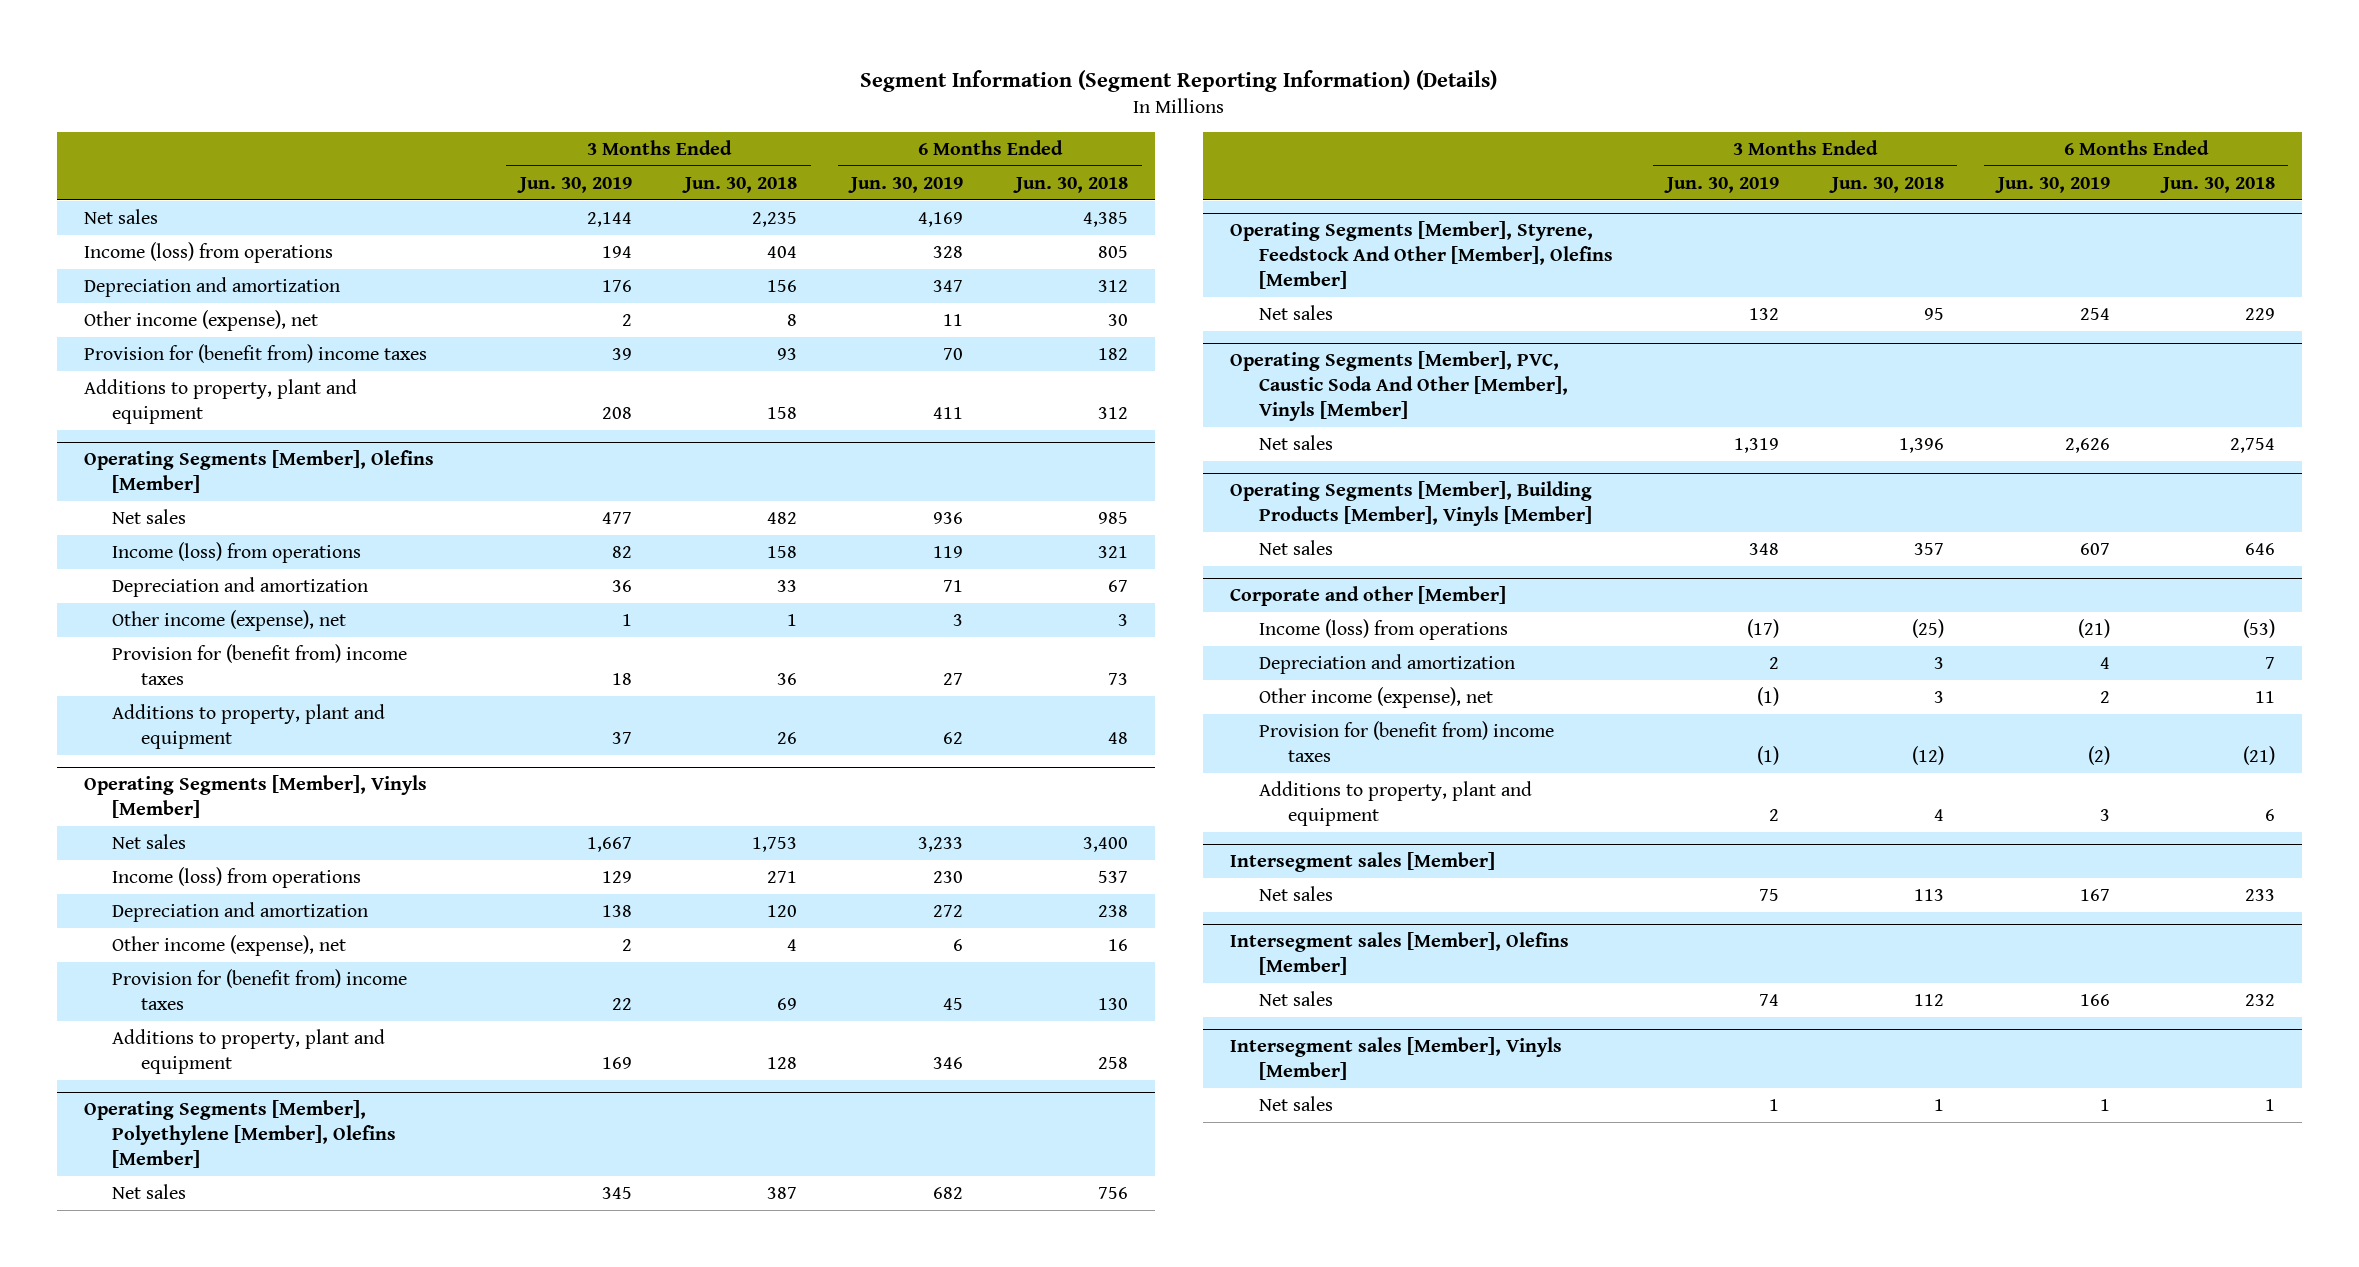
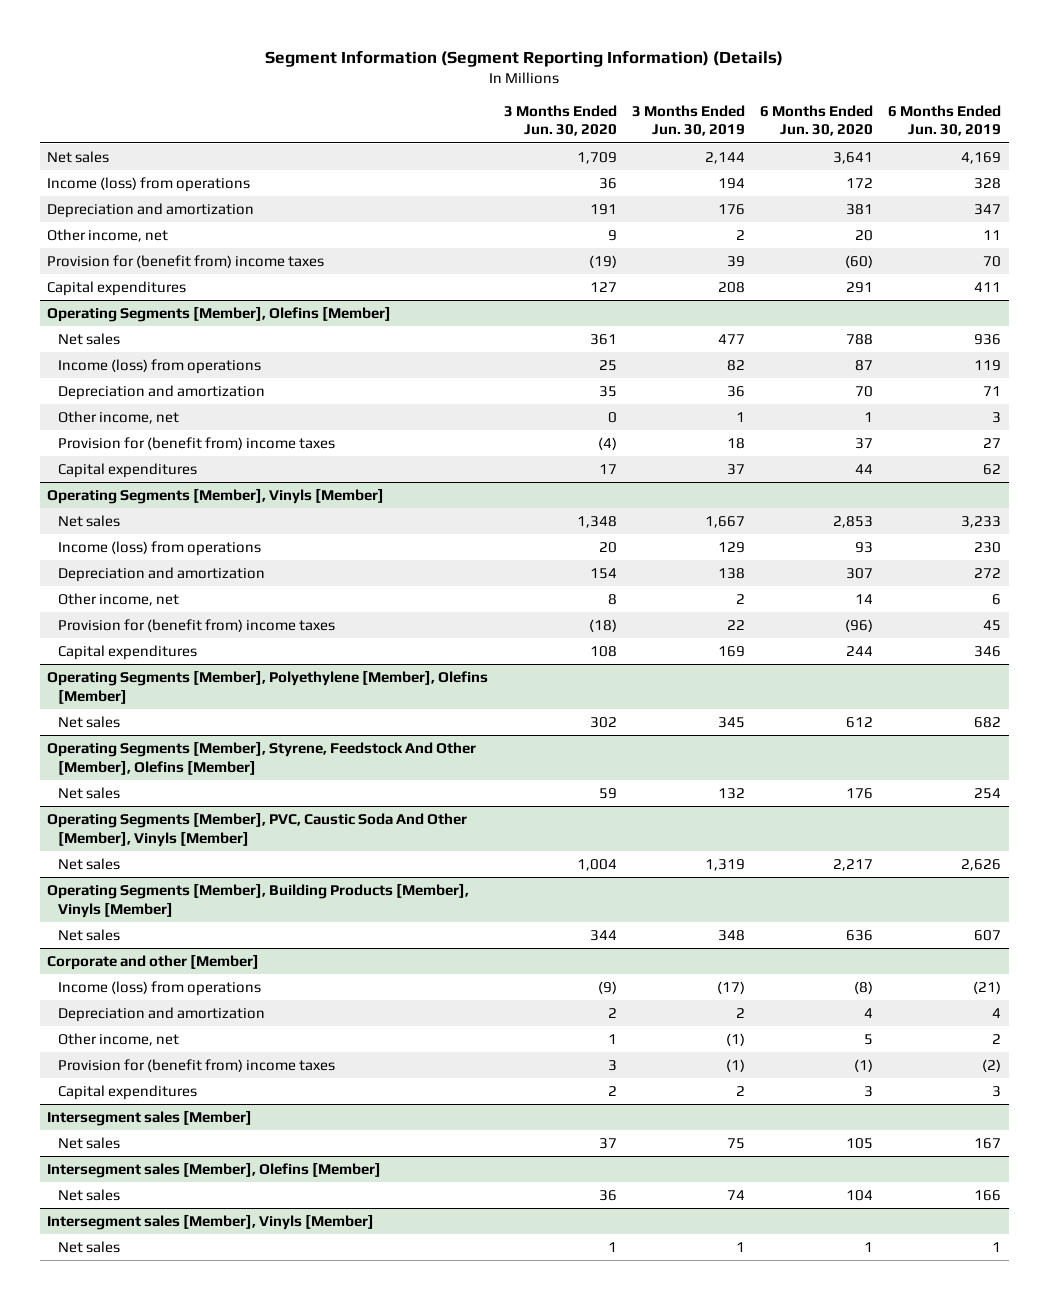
[682,176,798,193] Jun. 30, 2018 -> none
[1013,176,1129,193] Jun. 30, 2018 -> none
none -> [503,104,617,137] 3 Months Ended Jun. 30, 2020
none -> [759,104,873,137] 6 Months Ended Jun. 30, 2020
[83,309,318,331] Other income (expense), net -> [47,228,169,242] Other income, net
[83,378,357,424] Additions to property, plant and equipment -> [47,280,187,296] Capital expenditures
[112,609,347,631] Other income (expense), net -> [58,410,180,424] Other income, net
[112,703,386,749] Additions to property, plant and equipment -> [58,462,198,478] Capital expenditures
[112,934,347,956] Other income (expense), net -> [58,592,180,606] Other income, net
[112,1028,386,1074] Additions to property, plant and equipment -> [58,644,198,660] Capital expenditures
[1259,686,1494,708] Other income (expense), net -> [58,1032,180,1046] Other income, net
[1259,780,1533,826] Additions to property, plant and equipment -> [58,1084,198,1100] Capital expenditures

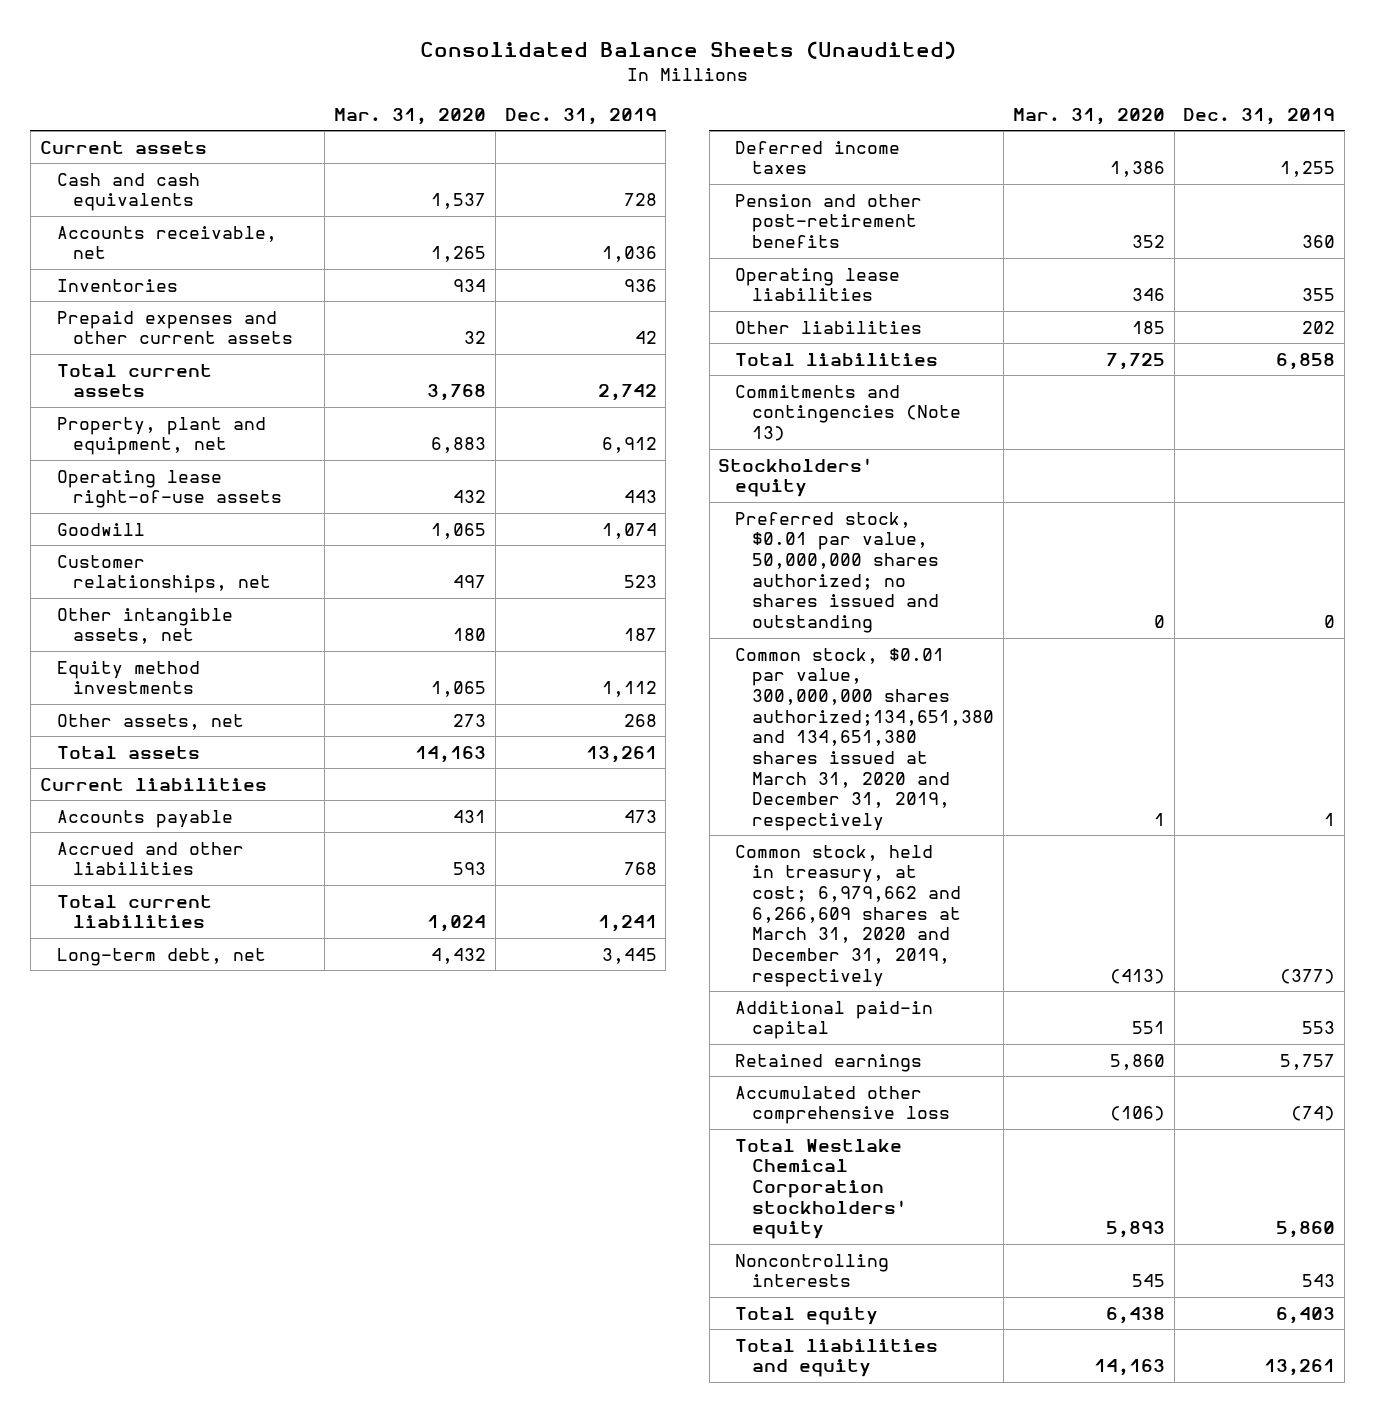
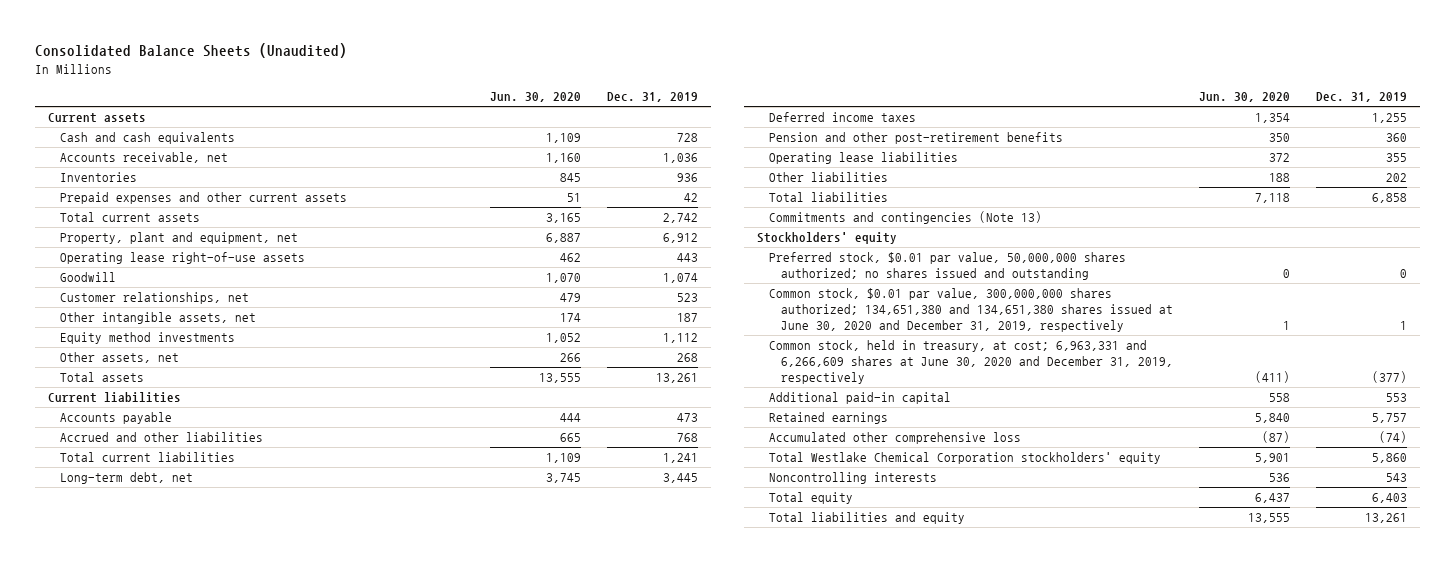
[334,107,487,125] Mar. 31, 2020 -> none
none -> [490,92,582,103] Jun. 30, 2020
[735,647,995,831] Common stock, $0.01 par value, 300,000,000 shares authorized;134,651,380 and 134,651,380 shares issued at March 31, 2020 and December 31, 2019, respectively -> [768,288,1173,333] Common stock, $0.01 par value, 300,000,000 shares authorized; 134,651,380 and 134,651,380 shares issued at June 30, 2020 and December 31, 2019, respectively
[735,844,962,987] Common stock, held in treasury, at cost; 6,979,662 and 6,266,609 shares at March 31, 2020 and December 31, 2019, respectively -> [768,340,1173,385] Common stock, held in treasury, at cost; 6,963,331 and 6,266,609 shares at June 30, 2020 and December 31, 2019, respectively

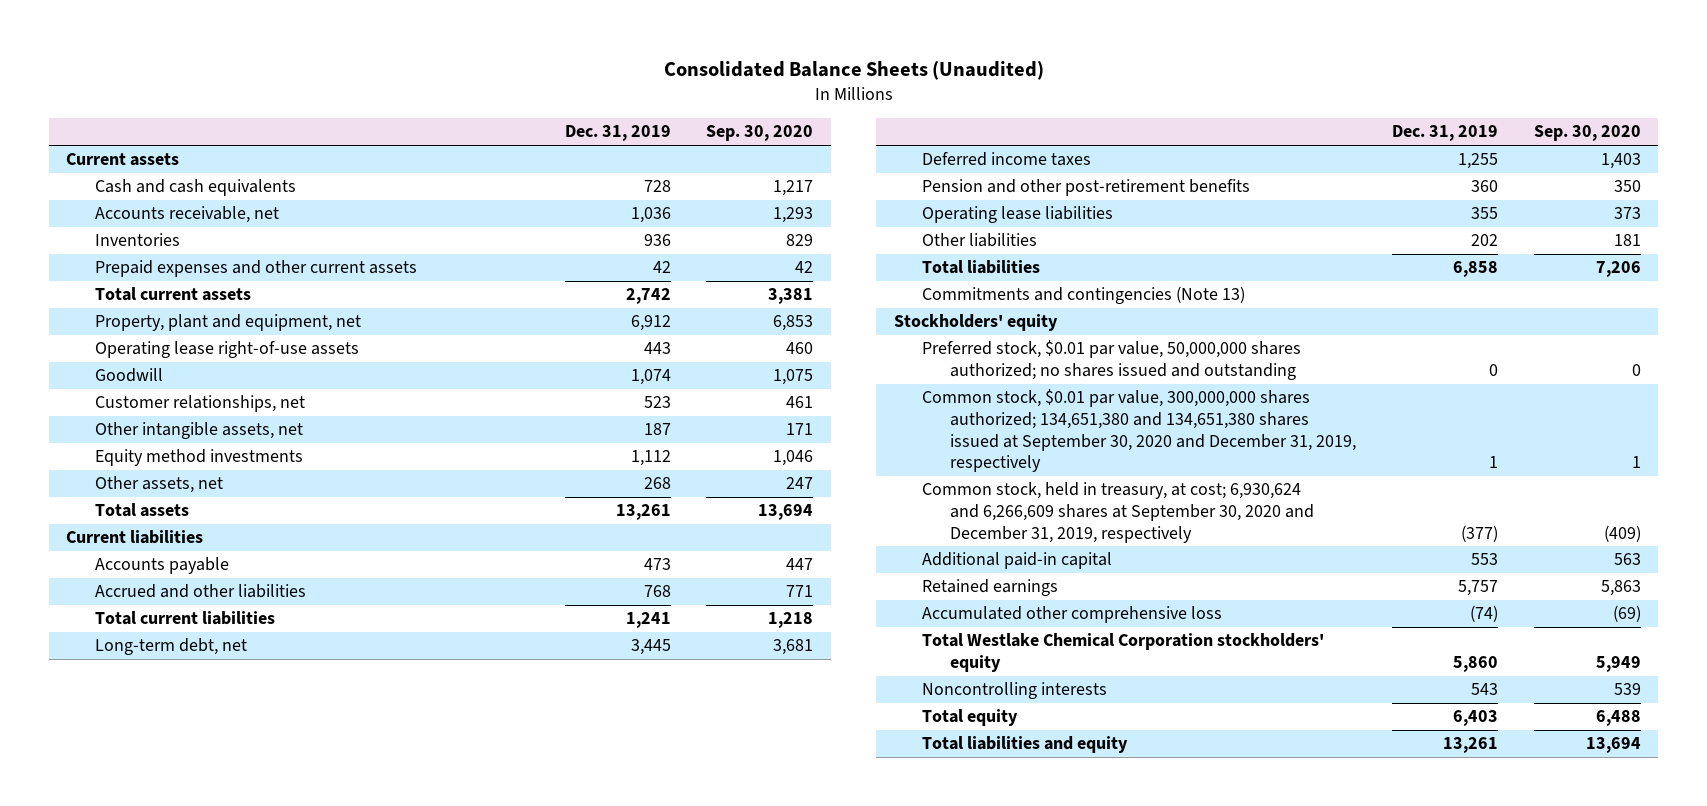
[490,92,582,103] Jun. 30, 2020 -> none
none -> [706,125,814,142] Sep. 30, 2020
[768,288,1173,333] Common stock, $0.01 par value, 300,000,000 shares authorized; 134,651,380 and 134,651,380 shares issued at June 30, 2020 and December 31, 2019, respectively -> [921,389,1356,473] Common stock, $0.01 par value, 300,000,000 shares authorized; 134,651,380 and 134,651,380 shares issued at September 30, 2020 and December 31, 2019, respectively
[768,340,1173,385] Common stock, held in treasury, at cost; 6,963,331 and 6,266,609 shares at June 30, 2020 and December 31, 2019, respectively -> [921,482,1314,543] Common stock, held in treasury, at cost; 6,930,624 and 6,266,609 shares at September 30, 2020 and December 31, 2019, respectively

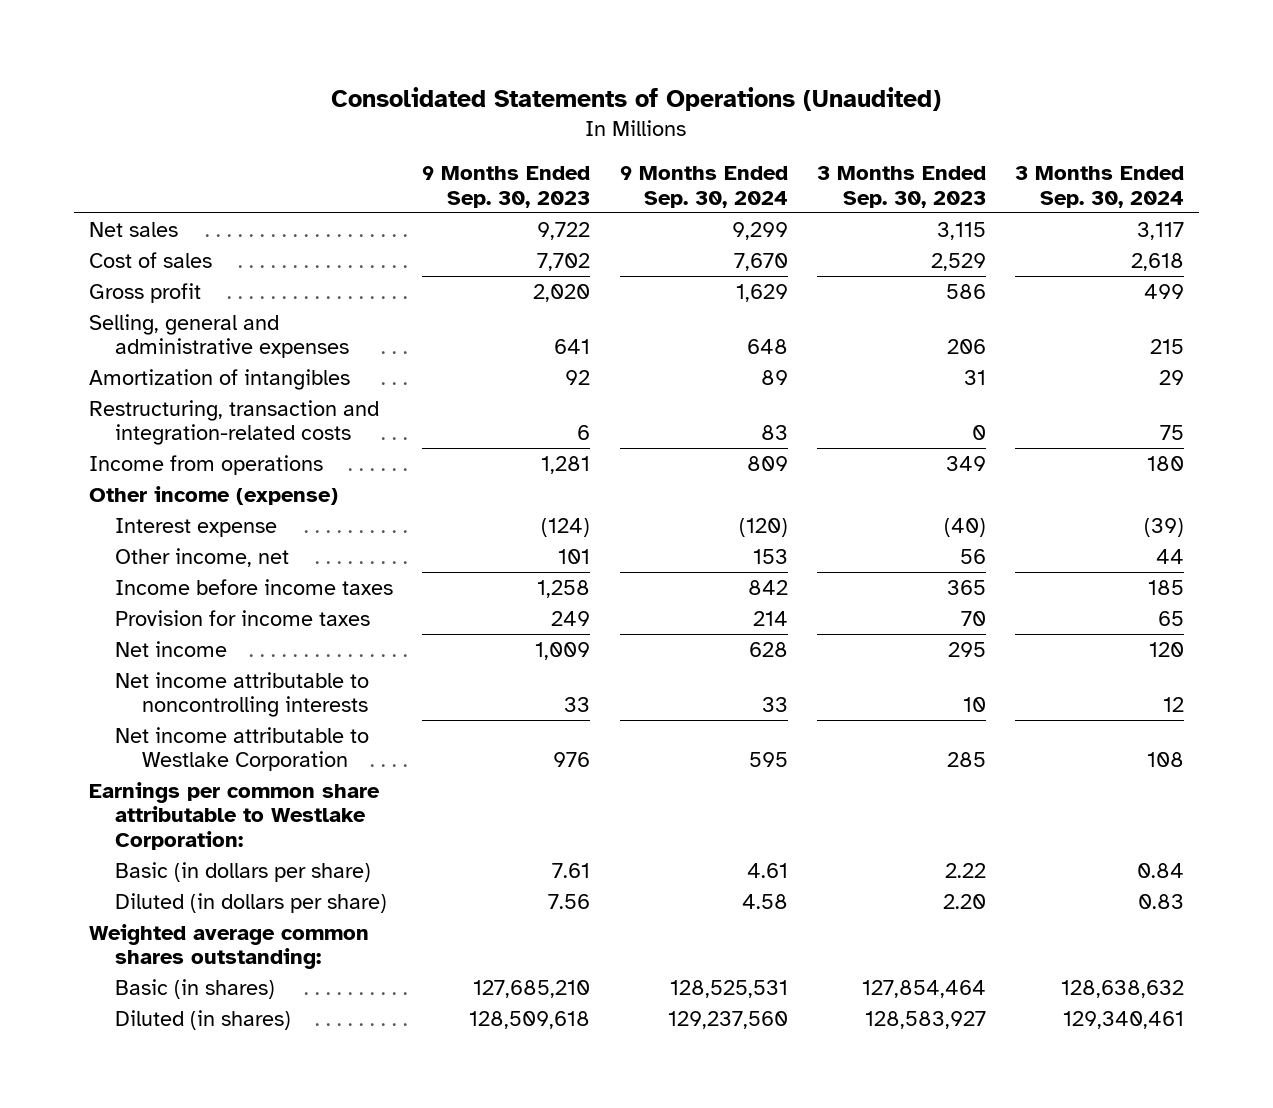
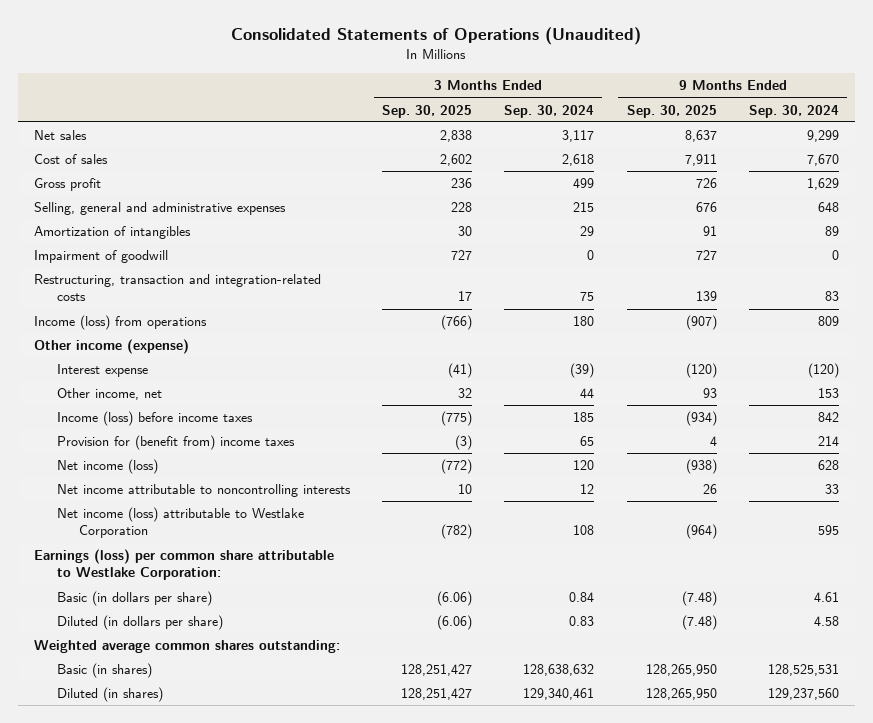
[422,166,591,208] 9 Months Ended Sep. 30, 2023 -> none
[816,166,986,208] 3 Months Ended Sep. 30, 2023 -> none
none -> [382,104,473,118] Sep. 30, 2025
none -> [626,104,717,118] Sep. 30, 2025
none -> [34,250,169,264] Impairment of goodwill
[88,454,323,475] Income from operations -> [34,315,208,331] Income (loss) from operations
[115,578,394,595] Income before income taxes -> [56,411,253,427] Income (loss) before income taxes
[115,609,371,626] Provision for income taxes -> [56,435,295,451] Provision for (benefit from) income taxes
[115,640,228,657] Net income -> [56,459,158,475] Net income (loss)
[115,726,370,772] Net income attributable to Westlake Corporation -> [56,507,304,539] Net income (loss) attributable to Westlake Corporation
[88,781,380,851] Earnings per common share attributable to Westlake Corporation: -> [34,549,335,581] Earnings (loss) per common share attributable to Westlake Corporation:

